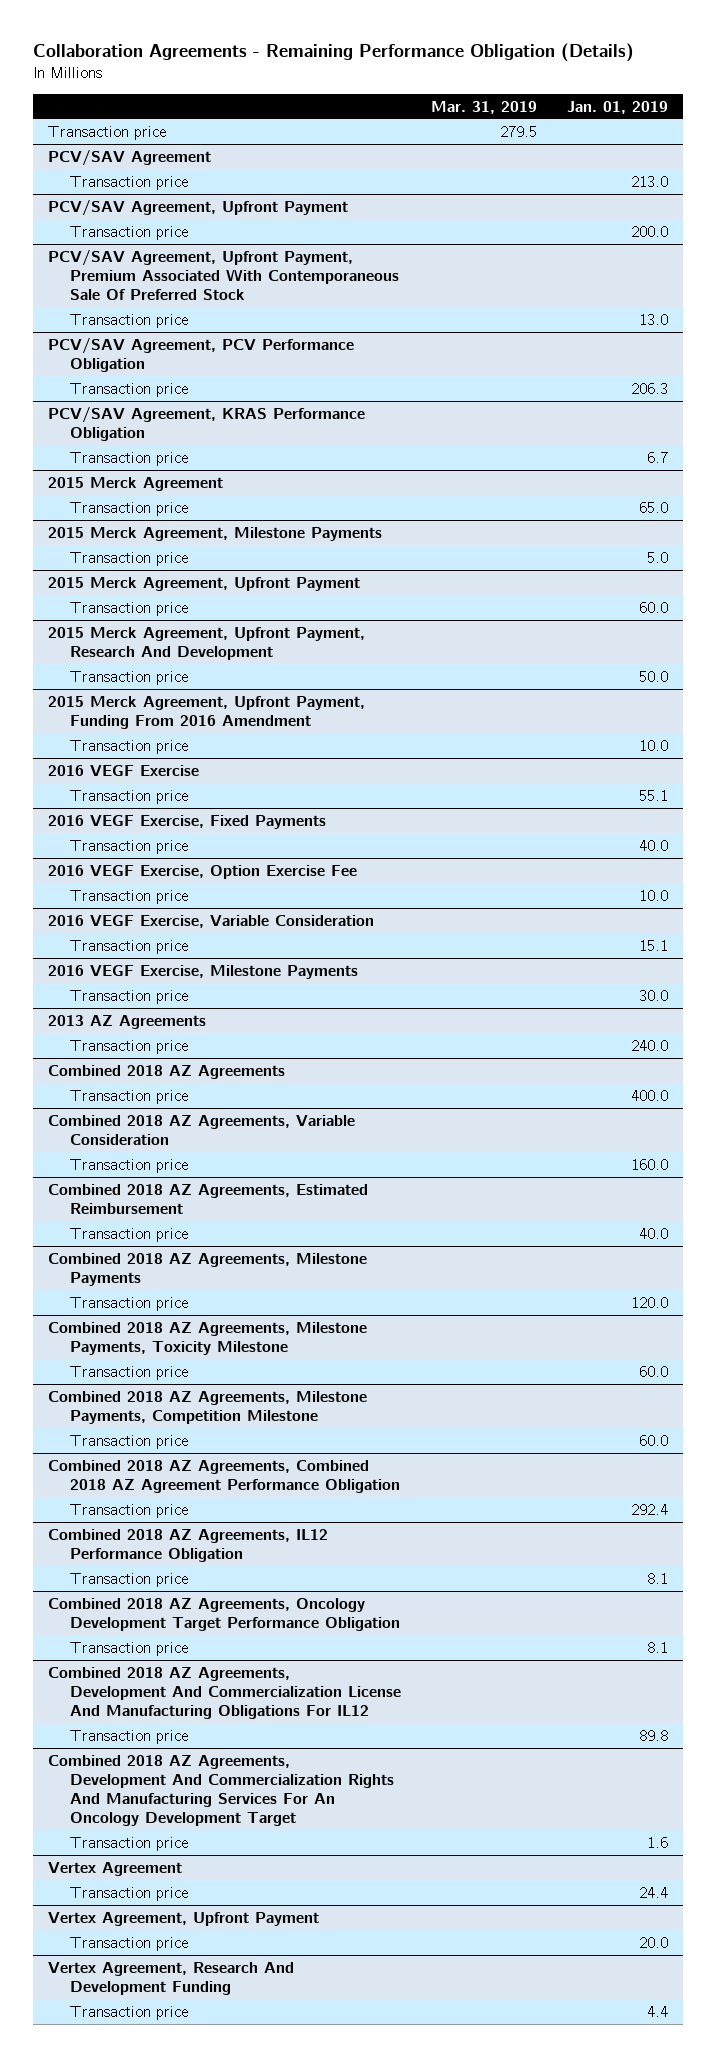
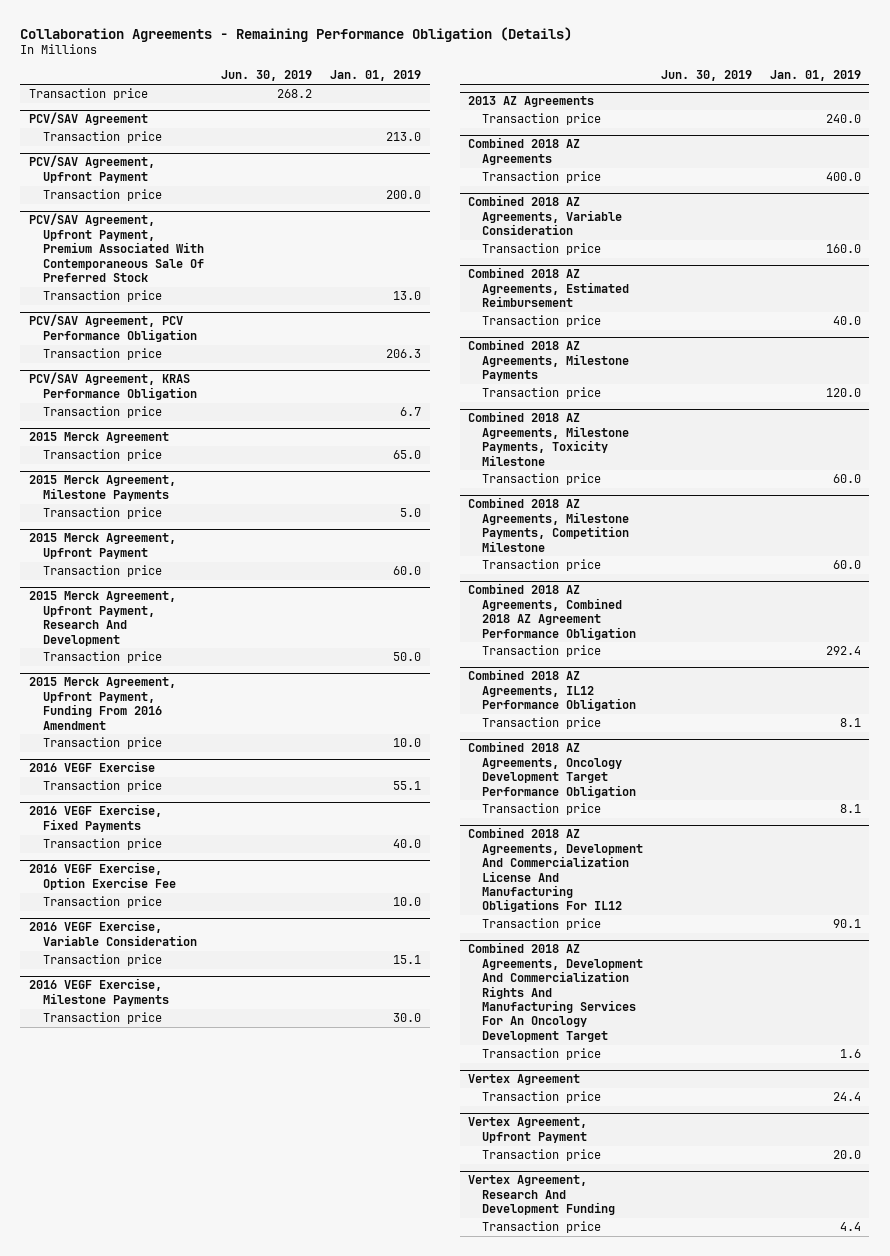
[430,100,537,114] Mar. 31, 2019 -> none
none -> [221,70,313,82] Jun. 30, 2019
[638,1729,668,1741] 89.8 -> [832,919,861,929] 90.1

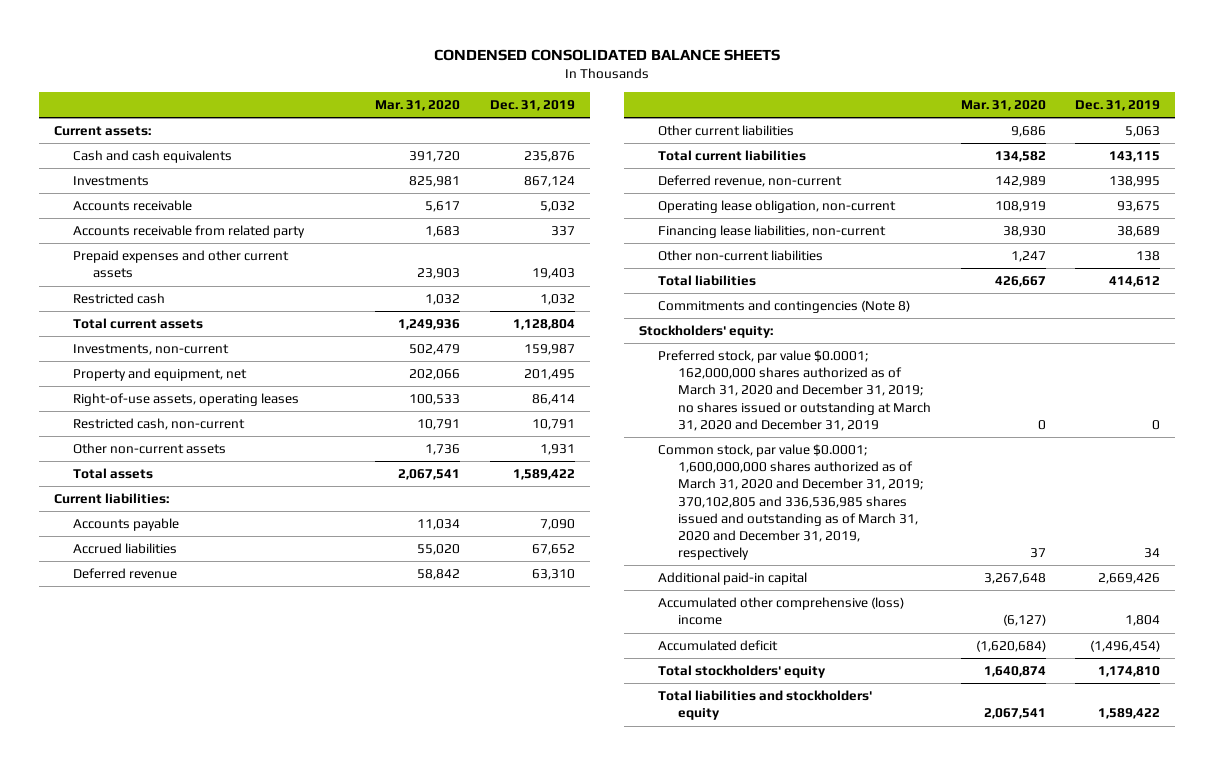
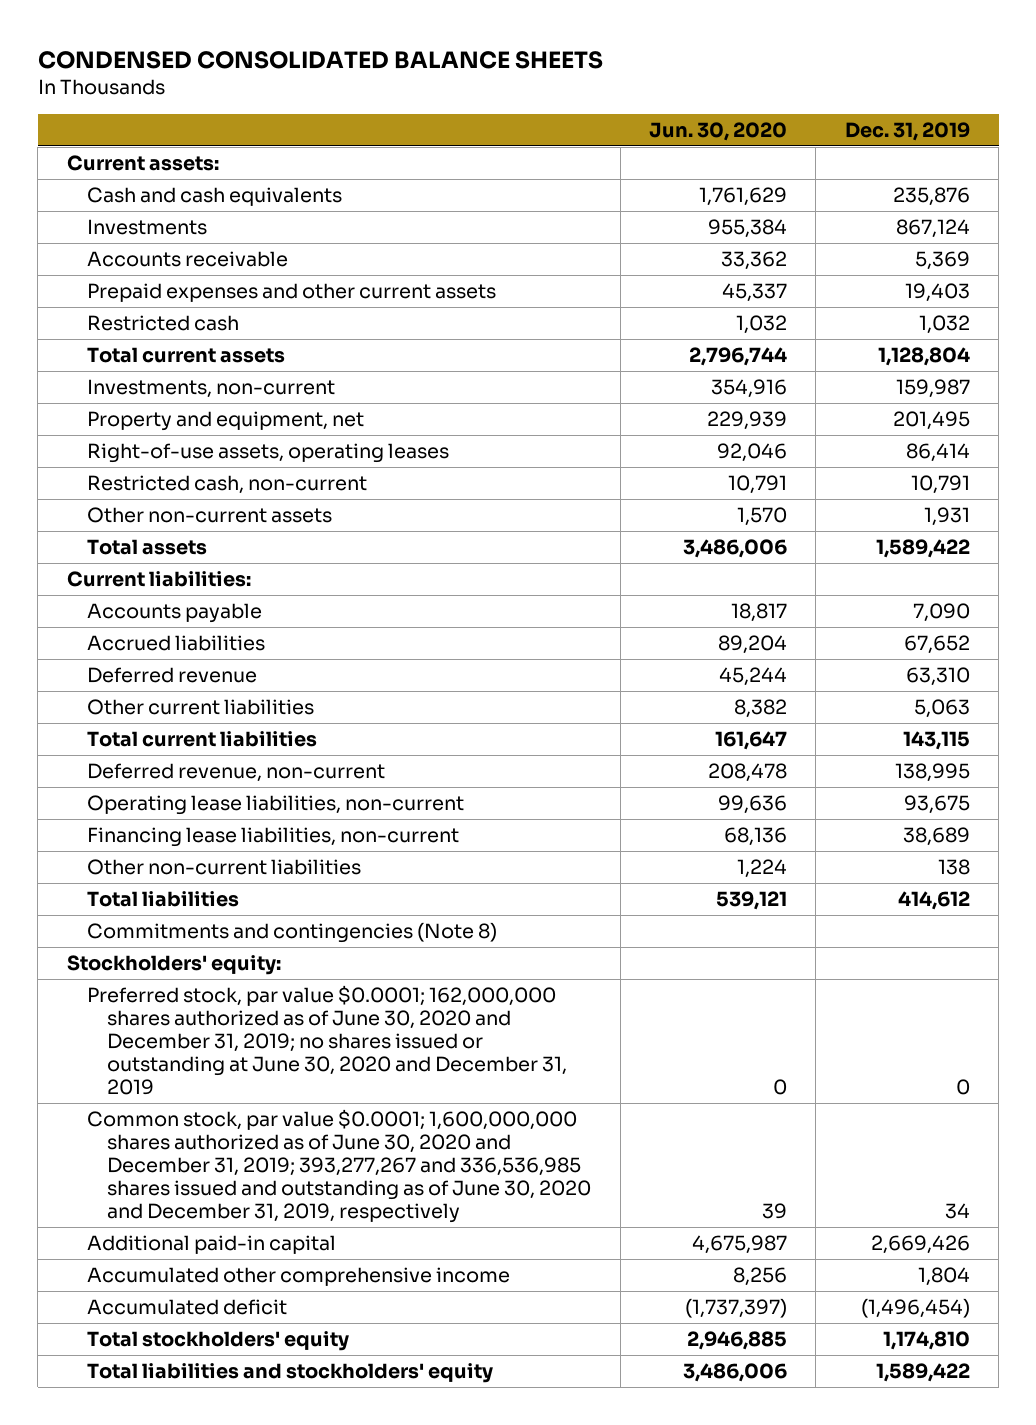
[375,100,461,112] Mar. 31, 2020 -> none
none -> [649,121,788,141] Jun. 30, 2020
[73,225,306,239] Accounts receivable from related party -> none
[540,201,576,213] 5,032 -> [914,251,970,271] 5,369
[658,200,897,214] Operating lease obligation, non-current -> [86,795,464,816] Operating lease liabilities, non-current
[658,350,931,431] Preferred stock, par value $0.0001; 162,000,000 shares authorized as of March 31, 2020 and December 31, 2019; no shares issued or outstanding at March 31, 2020 and December 31, 2019 -> [86,985,568,1096] Preferred stock, par value $0.0001; 162,000,000 shares authorized as of June 30, 2020 and December 31, 2019; no shares issued or outstanding at June 30, 2020 and December 31, 2019
[658,444,923,560] Common stock, par value $0.0001; 1,600,000,000 shares authorized as of March 31, 2020 and December 31, 2019; 370,102,805 and 336,536,985 shares issued and outstanding as of March 31, 2020 and December 31, 2019, respectively -> [86,1109,592,1224] Common stock, par value $0.0001; 1,600,000,000 shares authorized as of June 30, 2020 and December 31, 2019; 393,277,267 and 336,536,985 shares issued and outstanding as of June 30, 2020 and December 31, 2019, respectively
[658,597,905,626] Accumulated other comprehensive (loss) income -> [86,1267,510,1287] Accumulated other comprehensive income

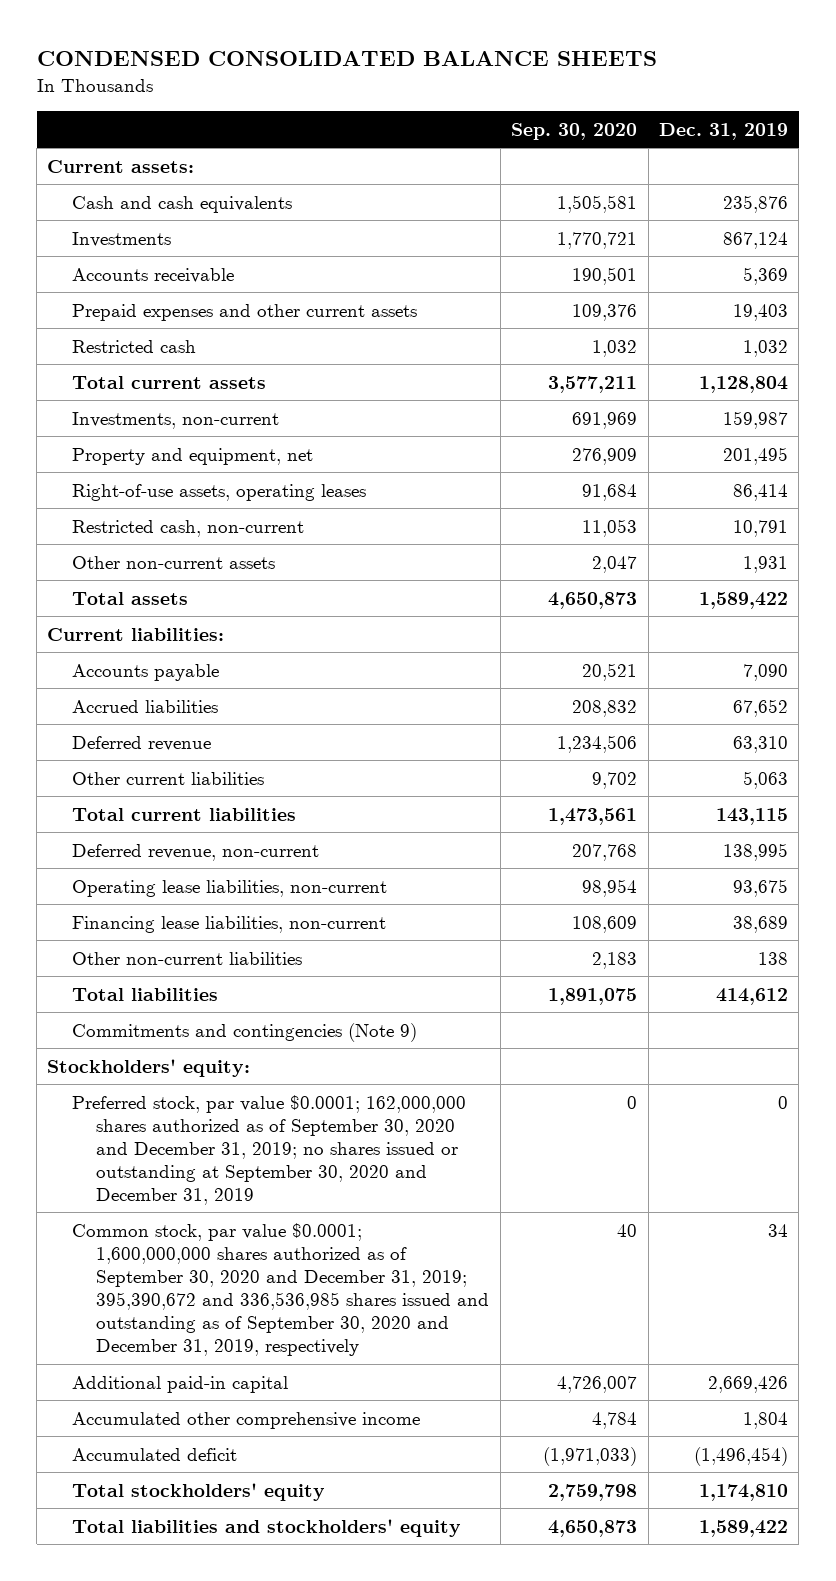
[649,121,788,141] Jun. 30, 2020 -> none
none -> [511,122,638,140] Sep. 30, 2020
[86,922,497,944] Commitments and contingencies (Note 8) -> [71,1022,417,1042] Commitments and contingencies (Note 9)
[86,985,568,1096] Preferred stock, par value $0.0001; 162,000,000 shares authorized as of June 30, 2020 and December 31, 2019; no shares issued or outstanding at June 30, 2020 and December 31, 2019 -> [71,1094,466,1206] Preferred stock, par value $0.0001; 162,000,000 shares authorized as of September 30, 2020 and December 31, 2019; no shares issued or outstanding at September 30, 2020 and December 31, 2019
[86,1109,592,1224] Common stock, par value $0.0001; 1,600,000,000 shares authorized as of June 30, 2020 and December 31, 2019; 393,277,267 and 336,536,985 shares issued and outstanding as of June 30, 2020 and December 31, 2019, respectively -> [71,1222,490,1357] Common stock, par value $0.0001; 1,600,000,000 shares authorized as of September 30, 2020 and December 31, 2019; 395,390,672 and 336,536,985 shares issued and outstanding as of September 30, 2020 and December 31, 2019, respectively

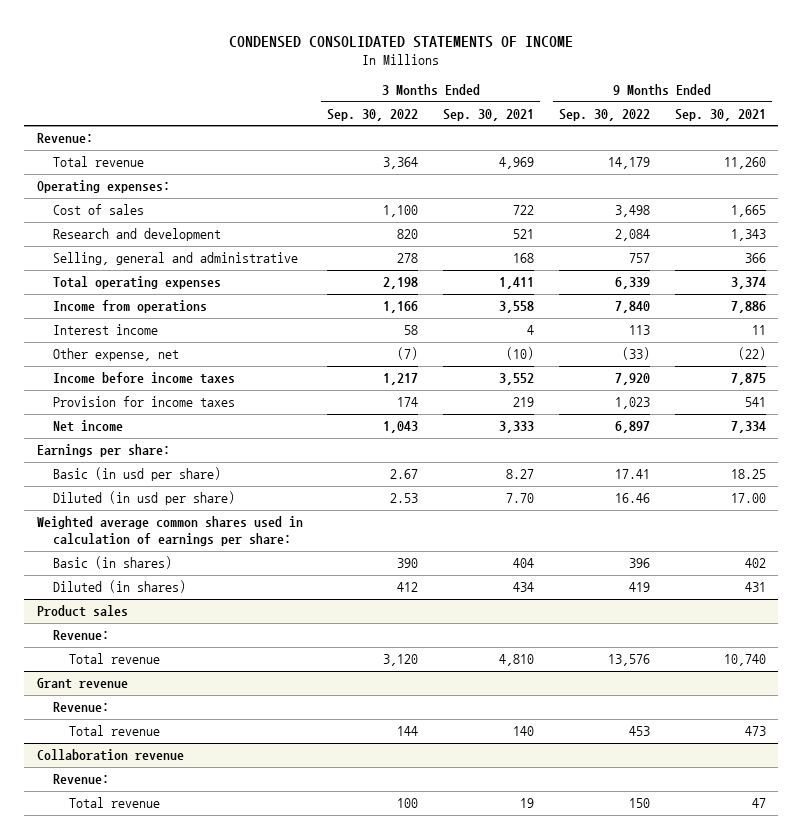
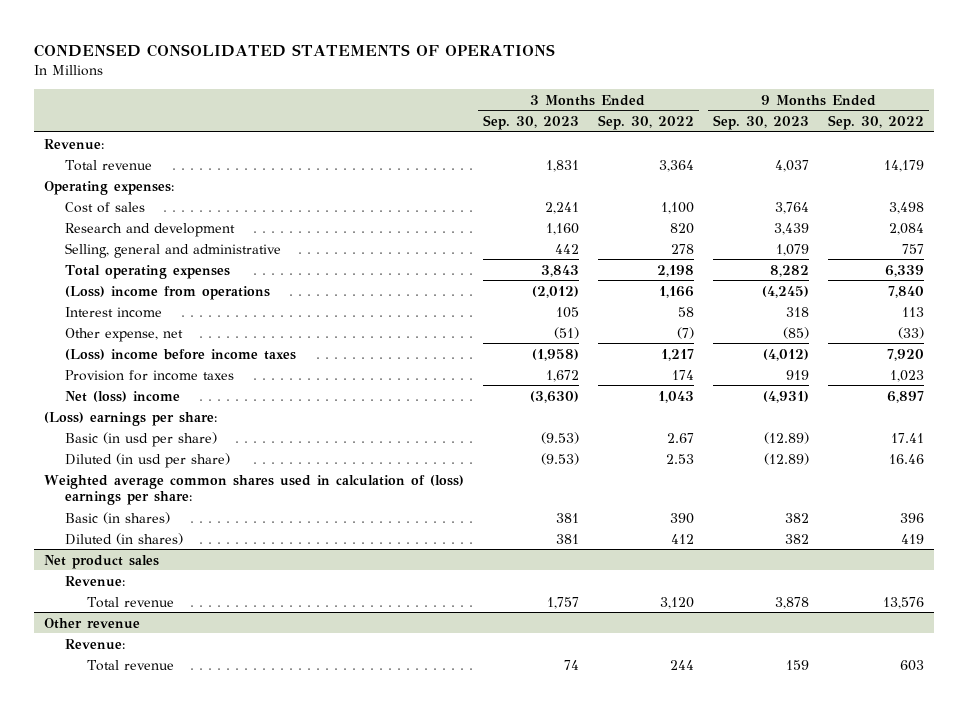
[229,35,574,48] CONDENSED CONSOLIDATED STATEMENTS OF INCOME -> [34,43,556,57] CONDENSED CONSOLIDATED STATEMENTS OF OPERATIONS
[443,108,535,121] Sep. 30, 2021 -> none
[674,108,766,121] Sep. 30, 2021 -> none
none -> [482,115,579,131] Sep. 30, 2023
none -> [713,115,810,131] Sep. 30, 2023
[52,300,207,314] Income from operations -> [65,285,271,300] (Loss) income from operations
[52,372,235,385] Income before income taxes -> [65,348,297,360] (Loss) income before income taxes
[52,420,123,433] Net income -> [65,390,181,402] Net (loss) income
[36,444,170,458] Earnings per share: -> [43,411,217,426] (Loss) earnings per share:
[36,516,303,547] Weighted average common shares used in calculation of earnings per share: -> [43,474,464,506] Weighted average common shares used in calculation of (loss) earnings per share:
[36,605,128,618] Product sales -> [43,554,159,569] Net product sales
[36,678,128,690] Grant revenue -> none
[52,702,109,713] Revenue: -> none
[68,725,160,737] Total revenue -> none
[36,749,184,762] Collaboration revenue -> none
none -> [43,617,140,629] Other revenue
[397,798,419,809] 100 -> [670,659,695,670] 244
[628,798,650,809] 150 -> [900,659,925,671] 603

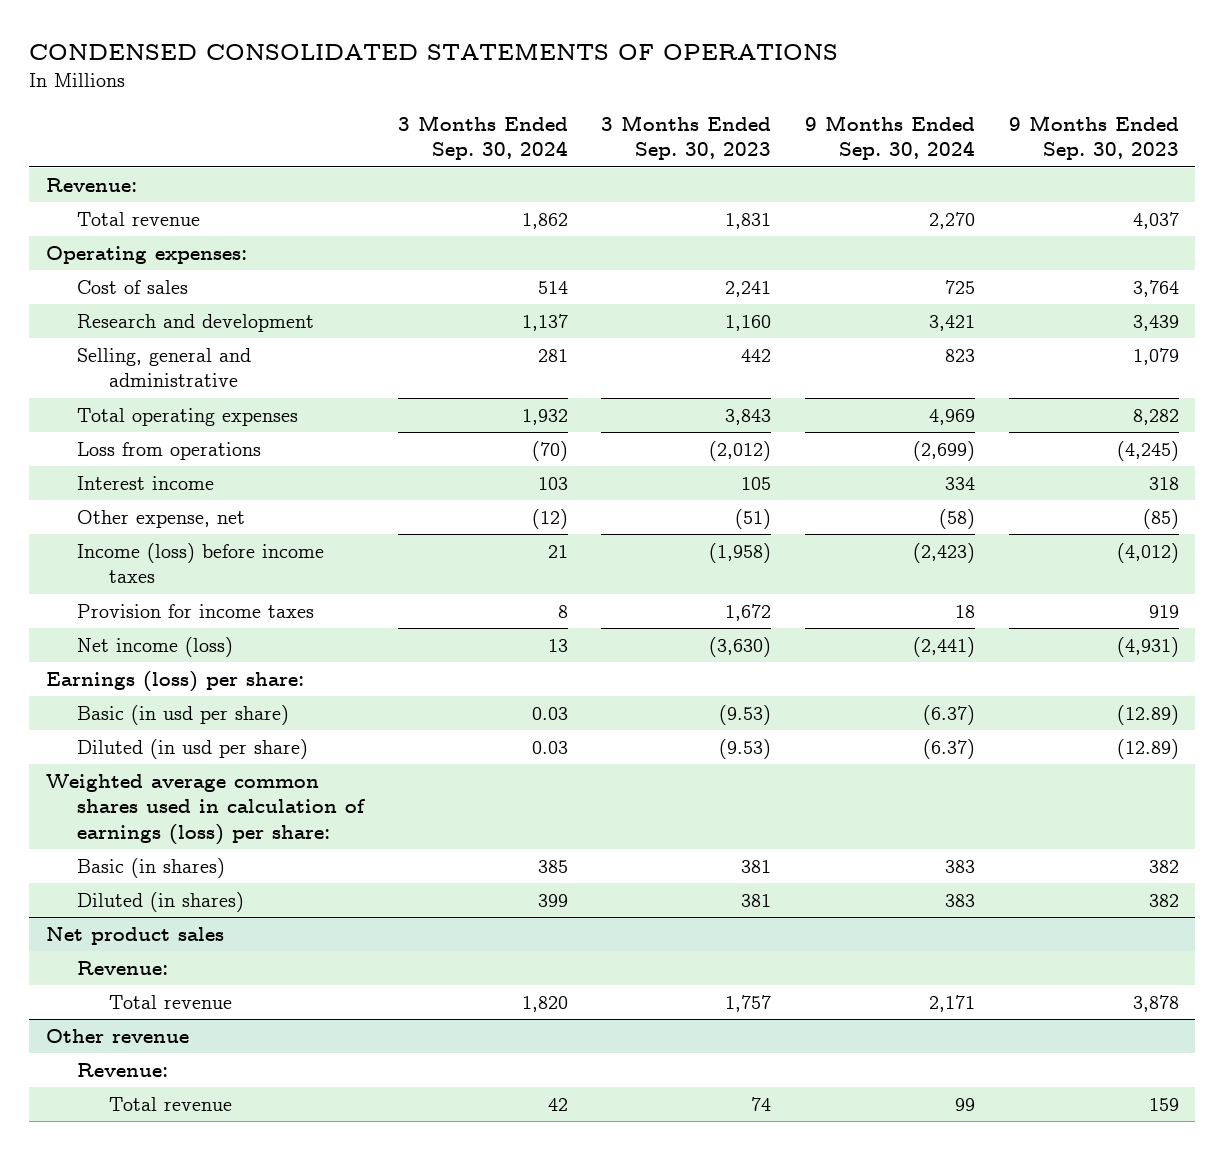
[598,115,695,131] Sep. 30, 2022 -> none
[828,115,925,131] Sep. 30, 2022 -> none
none -> [397,114,568,161] 3 Months Ended Sep. 30, 2024
none -> [804,114,975,161] 9 Months Ended Sep. 30, 2024
[65,285,271,300] (Loss) income from operations -> [77,442,262,461] Loss from operations
[65,348,297,360] (Loss) income before income taxes -> [77,543,325,584] Income (loss) before income taxes
[65,390,181,402] Net (loss) income -> [77,637,234,658] Net income (loss)
[43,411,217,426] (Loss) earnings per share: -> [45,671,304,693] Earnings (loss) per share:
[43,474,464,506] Weighted average common shares used in calculation of (loss) earnings per share: -> [45,774,367,845] Weighted average common shares used in calculation of earnings (loss) per share:

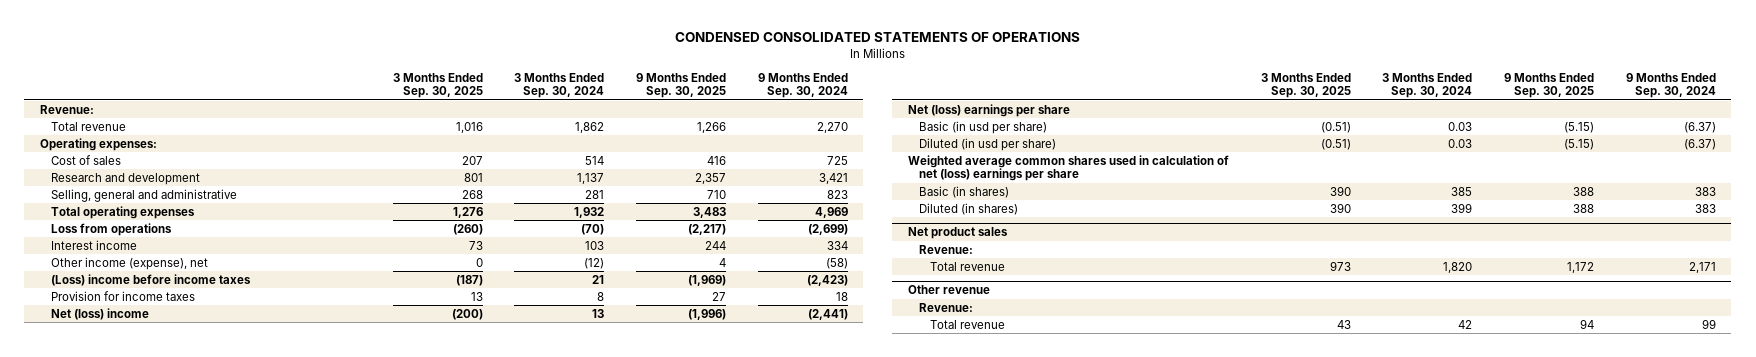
[601,114,772,161] 3 Months Ended Sep. 30, 2023 -> none
[1008,114,1179,161] 9 Months Ended Sep. 30, 2023 -> none
none -> [392,73,483,99] 3 Months Ended Sep. 30, 2025
none -> [636,73,727,99] 9 Months Ended Sep. 30, 2025
[77,510,246,529] Other expense, net -> [51,256,209,270] Other income (expense), net
[77,543,325,584] Income (loss) before income taxes -> [51,273,252,286] (Loss) income before income taxes
[77,637,234,658] Net income (loss) -> [51,307,150,320] Net (loss) income
[45,671,304,693] Earnings (loss) per share: -> [908,103,1071,117] Net (loss) earnings per share
[45,774,367,845] Weighted average common shares used in calculation of earnings (loss) per share: -> [908,154,1230,182] Weighted average common shares used in calculation of net (loss) earnings per share

